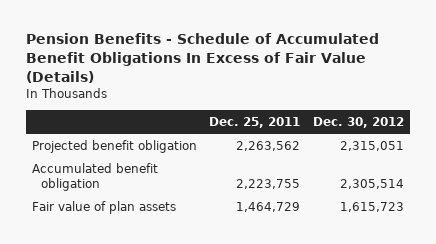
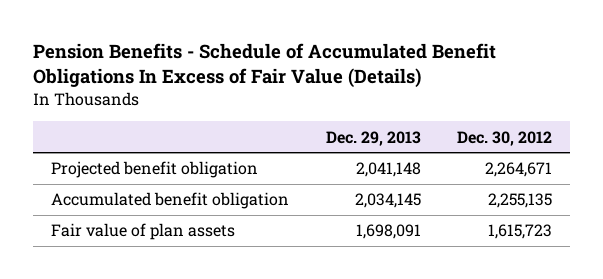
[209,117,301,129] Dec. 25, 2011 -> none
none -> [325,130,421,146] Dec. 29, 2013
[339,140,404,151] 2,315,051 -> [485,162,553,178] 2,264,671
[339,178,404,189] 2,305,514 -> [488,193,553,209] 2,255,135

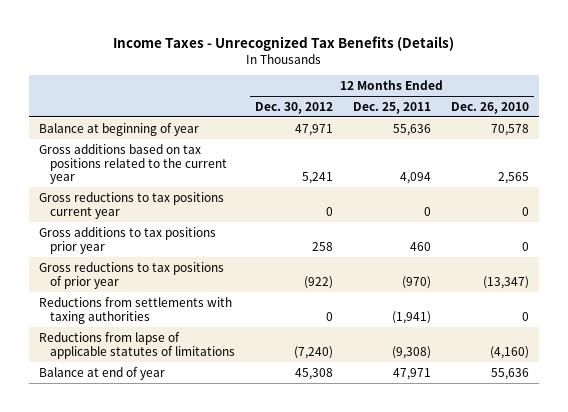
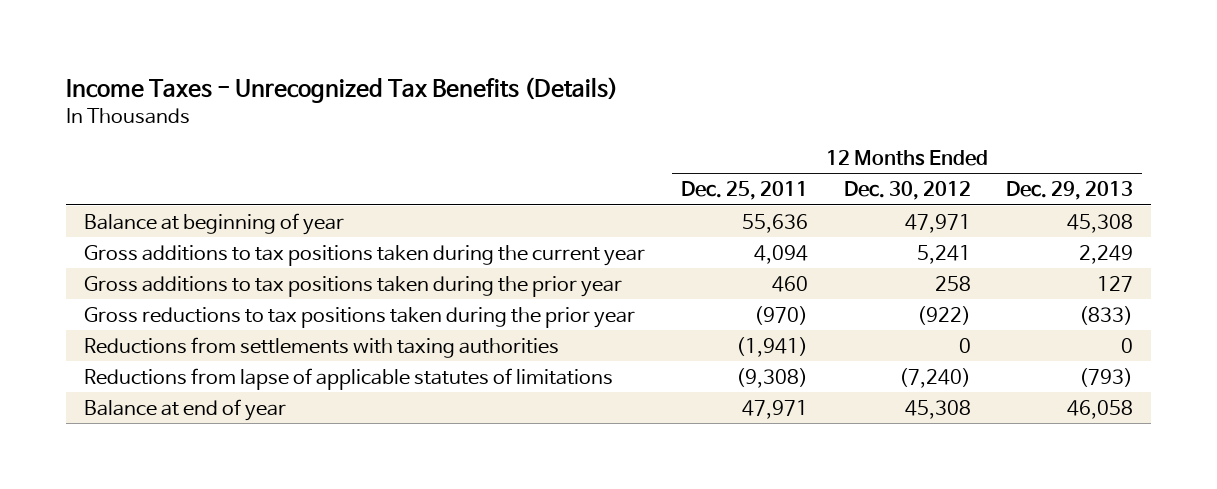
[450,101,529,114] Dec. 26, 2010 -> none
none -> [1006,181,1134,201] Dec. 29, 2013
[39,191,225,219] Gross reductions to tax positions current year -> none
[39,143,227,185] Gross additions based on tax positions related to the current year -> [83,244,645,266] Gross additions to tax positions taken during the current year
[39,226,217,254] Gross additions to tax positions prior year -> [83,275,622,297] Gross additions to tax positions taken during the prior year
[39,261,225,289] Gross reductions to tax positions of prior year -> [83,306,635,328] Gross reductions to tax positions taken during the prior year

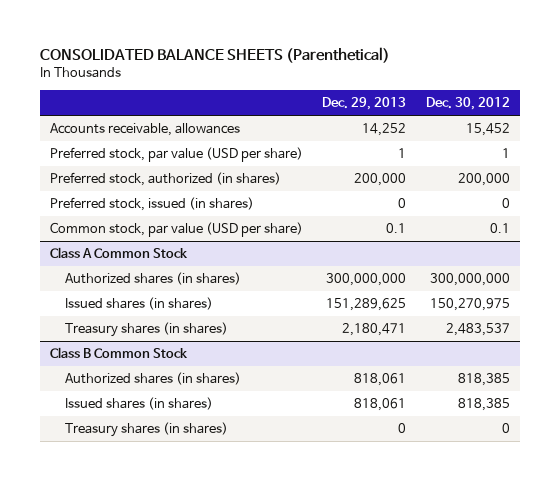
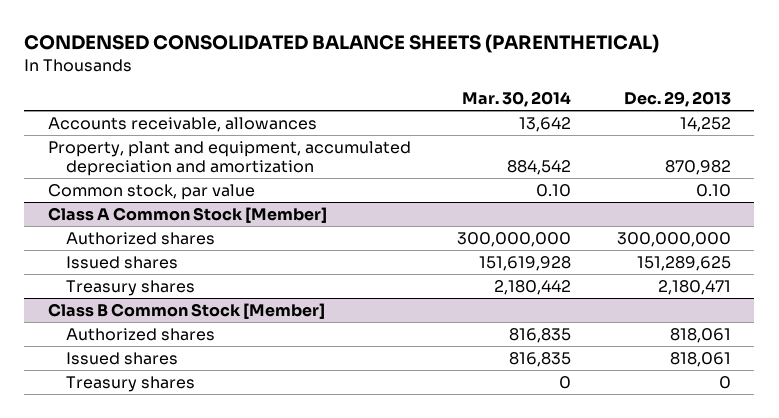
[39,46,390,63] CONSOLIDATED BALANCE SHEETS (Parenthetical) -> [24,34,660,54] CONDENSED CONSOLIDATED BALANCE SHEETS (PARENTHETICAL)
[425,96,510,110] Dec. 30, 2012 -> none
none -> [461,91,571,108] Mar. 30, 2014
[49,147,303,163] Preferred stock, par value (USD per share) -> none
[49,172,281,187] Preferred stock, authorized (in shares) -> none
[49,197,254,212] Preferred stock, issued (in shares) -> none
none -> [47,140,411,176] Property, plant and equipment, accumulated depreciation and amortization
[49,222,303,238] Common stock, par value (USD per share) -> [47,183,255,200] Common stock, par value
[386,223,407,234] 0.1 -> [696,183,732,197] 0.10
[49,247,188,259] Class A Common Stock -> [47,206,327,223] Class A Common Stock [Member]
[64,272,241,286] Authorized shares (in shares) -> [66,231,216,245] Authorized shares
[64,297,213,311] Issued shares (in shares) -> [66,255,179,269] Issued shares
[64,322,228,338] Treasury shares (in shares) -> [66,279,196,296] Treasury shares
[49,347,188,359] Class B Common Stock -> [47,302,325,319] Class B Common Stock [Member]
[64,372,241,386] Authorized shares (in shares) -> [66,327,216,341] Authorized shares
[64,397,213,411] Issued shares (in shares) -> [66,351,179,365] Issued shares
[64,422,228,438] Treasury shares (in shares) -> [66,375,196,392] Treasury shares

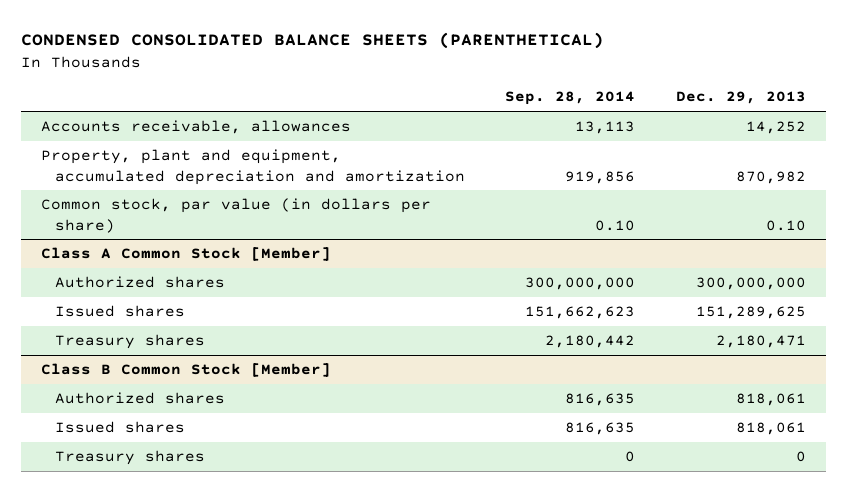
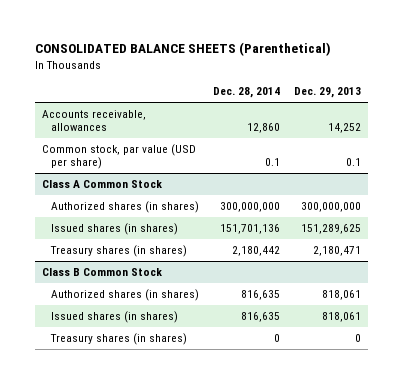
[20,32,604,50] CONDENSED CONSOLIDATED BALANCE SHEETS (PARENTHETICAL) -> [35,42,332,57] CONSOLIDATED BALANCE SHEETS (Parenthetical)
[505,91,636,106] Sep. 28, 2014 -> none
none -> [212,87,280,99] Dec. 28, 2014
[40,149,465,185] Property, plant and equipment, accumulated depreciation and amortization -> none
[40,198,431,233] Common stock, par value (in dollars per share) -> [42,144,197,170] Common stock, par value (USD per share)
[765,219,806,231] 0.10 -> [346,158,362,167] 0.1
[40,247,331,262] Class A Common Stock [Member] -> [42,180,163,189] Class A Common Stock
[54,276,225,289] Authorized shares -> [50,201,199,214] Authorized shares (in shares)
[54,305,185,318] Issued shares -> [50,223,178,236] Issued shares (in shares)
[54,334,205,350] Treasury shares -> [49,245,187,258] Treasury shares (in shares)
[40,363,331,378] Class B Common Stock [Member] -> [42,268,163,277] Class B Common Stock
[54,392,225,405] Authorized shares -> [50,289,199,302] Authorized shares (in shares)
[54,421,185,434] Issued shares -> [50,311,178,324] Issued shares (in shares)
[54,450,205,466] Treasury shares -> [49,333,187,346] Treasury shares (in shares)

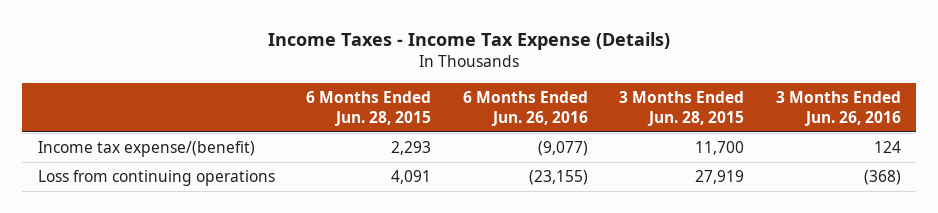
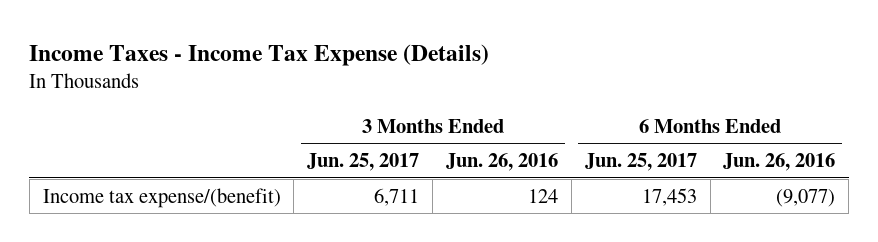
[306,91,432,126] 6 Months Ended Jun. 28, 2015 -> none
[619,91,745,126] 3 Months Ended Jun. 28, 2015 -> none
none -> [307,153,420,172] Jun. 25, 2017
none -> [584,153,697,172] Jun. 25, 2017
[37,170,275,187] Loss from continuing operations -> none

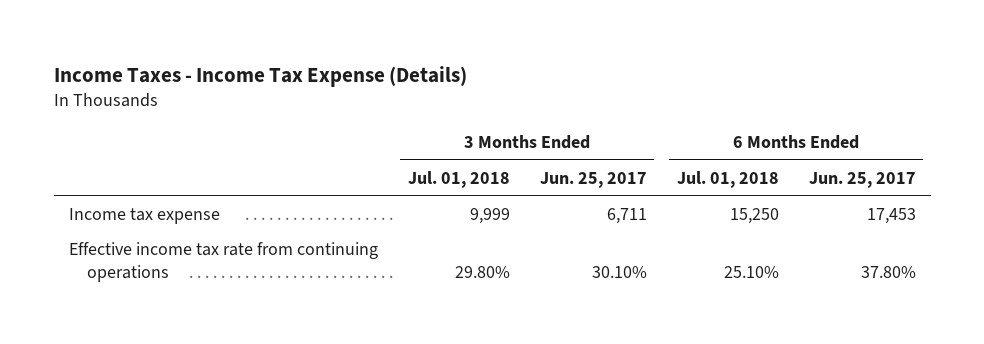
[446,153,559,172] Jun. 26, 2016 -> none
[723,153,836,172] Jun. 26, 2016 -> none
none -> [407,170,510,188] Jul. 01, 2018
none -> [676,170,779,188] Jul. 01, 2018
[42,187,281,208] Income tax expense/(benefit) -> [68,207,220,224] Income tax expense
none -> [68,241,378,283] Effective income tax rate from continuing operations

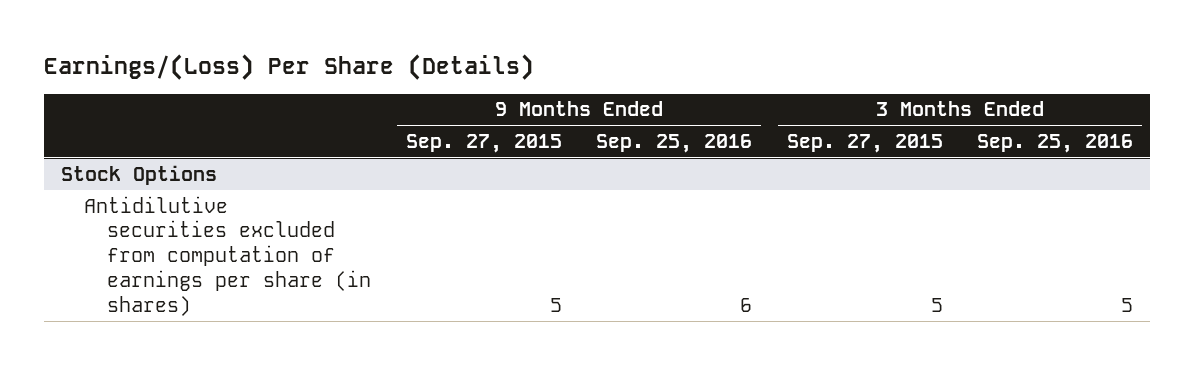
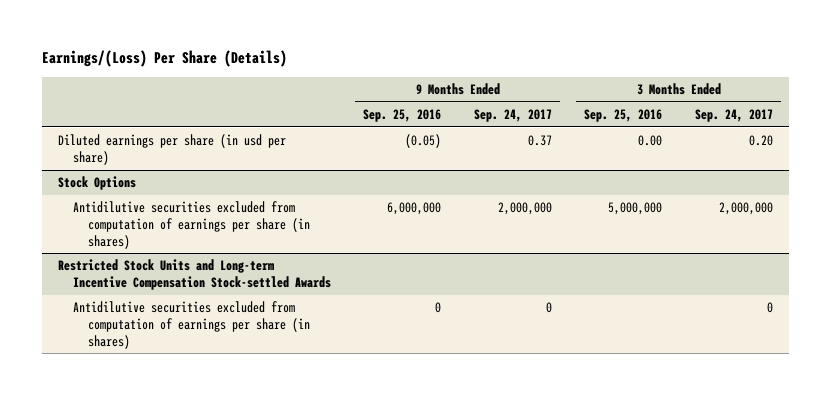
[405,133,562,153] Sep. 27, 2015 -> none
[786,133,943,153] Sep. 27, 2015 -> none
none -> [473,108,552,122] Sep. 24, 2017
none -> [694,108,773,122] Sep. 24, 2017
none -> [58,134,287,165] Diluted earnings per share (in usd per share)
[740,297,753,312] 6 -> [387,202,442,216] 6,000,000
[1120,297,1133,312] 5 -> [608,202,663,216] 5,000,000
none -> [58,259,331,290] Restricted Stock Units and Long-term Incentive Compensation Stock-settled Awards
none -> [72,301,310,349] Antidilutive securities excluded from computation of earnings per share (in shares)

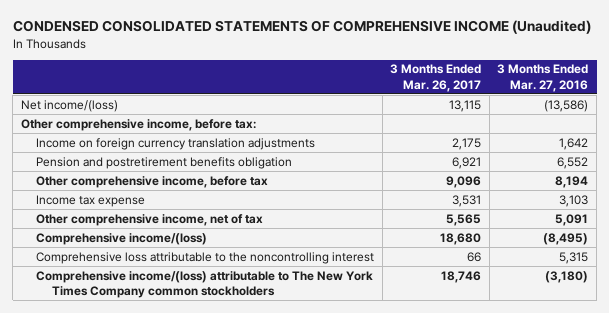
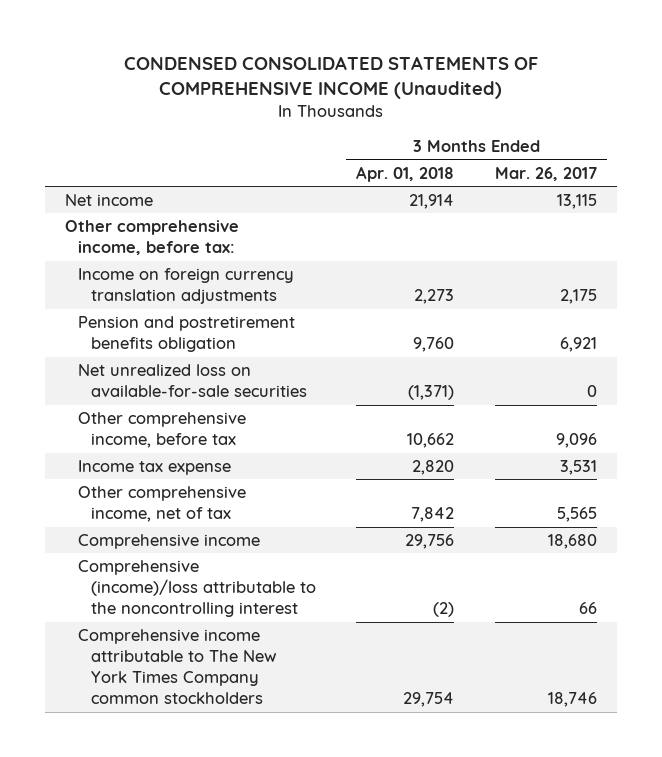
[497,64,589,92] 3 Months Ended Mar. 27, 2016 -> none
none -> [356,165,455,182] Apr. 01, 2018
[20,99,118,112] Net income/(loss) -> [64,194,153,207] Net income
none -> [77,364,307,398] Net unrealized loss on available-for-sale securities
[36,232,208,245] Comprehensive income/(loss) -> [77,534,260,550] Comprehensive income
[36,251,375,264] Comprehensive loss attributable to the noncontrolling interest -> [77,560,316,618] Comprehensive (income)/loss attributable to the noncontrolling interest
[36,270,374,299] Comprehensive income/(loss) attributable to The New York Times Company common stockholders -> [77,629,277,705] Comprehensive income attributable to The New York Times Company common stockholders

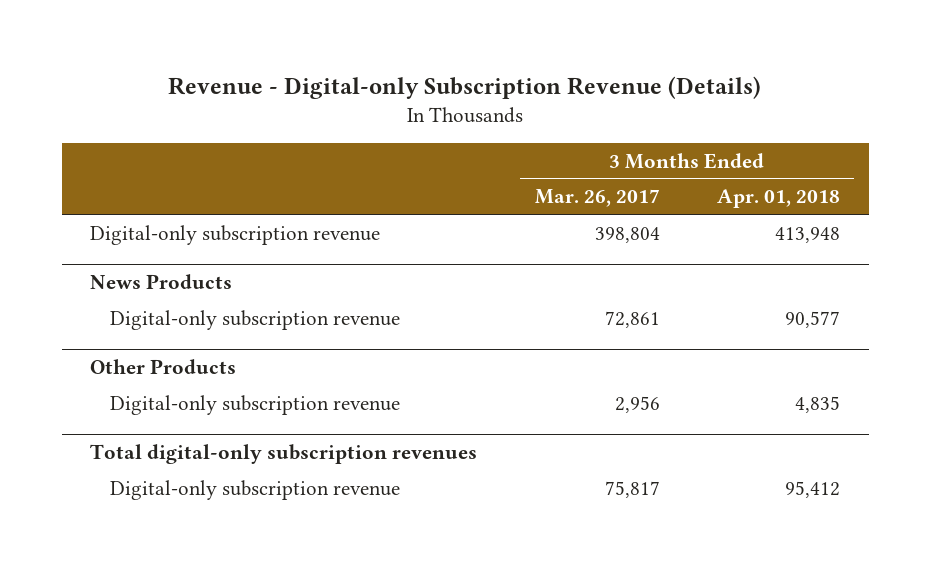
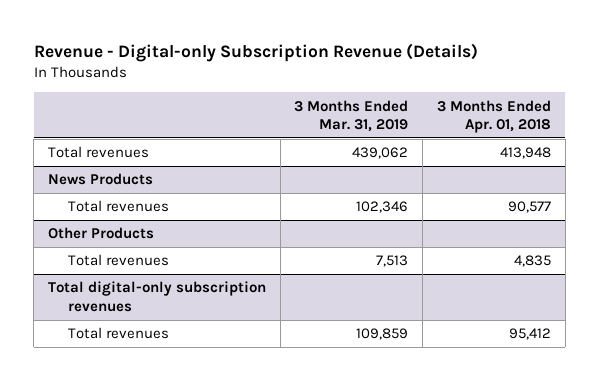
[534,189,660,208] Mar. 26, 2017 -> none
none -> [294,99,409,133] 3 Months Ended Mar. 31, 2019
[90,224,381,245] Digital-only subscription revenue -> [47,146,149,159] Total revenues
[109,309,400,330] Digital-only subscription revenue -> [67,200,169,213] Total revenues
[109,394,400,415] Digital-only subscription revenue -> [67,254,169,267] Total revenues
[109,479,400,500] Digital-only subscription revenue -> [67,327,169,340] Total revenues

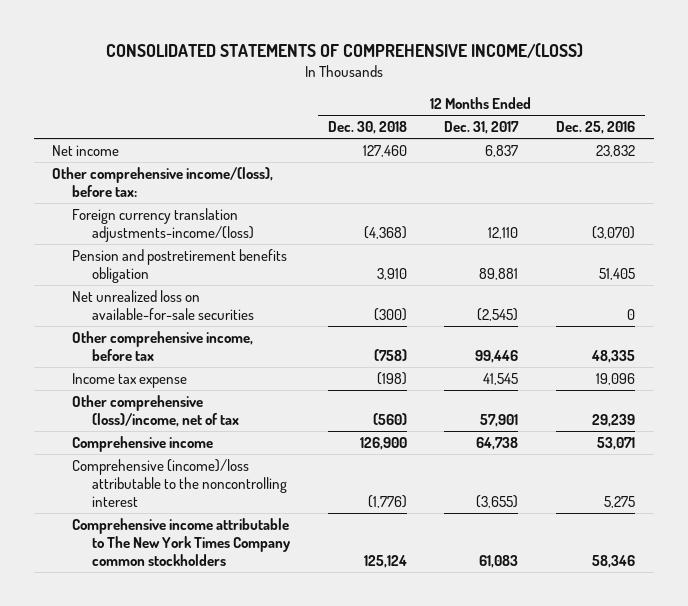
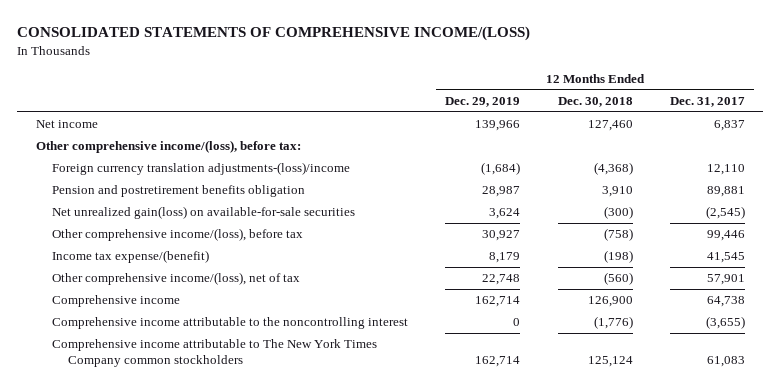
[556,121,636,135] Dec. 25, 2016 -> none
none -> [445,96,521,107] Dec. 29, 2019
[72,208,255,242] Foreign currency translation adjustments-income/(loss) -> [52,162,351,176] Foreign currency translation adjustments-(loss)/income
[72,290,255,320] Net unrealized loss on available-for-sale securities -> [52,206,356,220] Net unrealized gain(loss) on available-for-sale securities
[72,331,254,361] Other comprehensive income, before tax -> [52,228,304,242] Other comprehensive income/(loss), before tax
[72,373,188,389] Income tax expense -> [52,250,210,264] Income tax expense/(benefit)
[72,395,240,427] Other comprehensive (loss)/income, net of tax -> [52,272,301,286] Other comprehensive income/(loss), net of tax
[72,459,288,507] Comprehensive (income)/loss attributable to the noncontrolling interest -> [52,317,409,330] Comprehensive income attributable to the noncontrolling interest

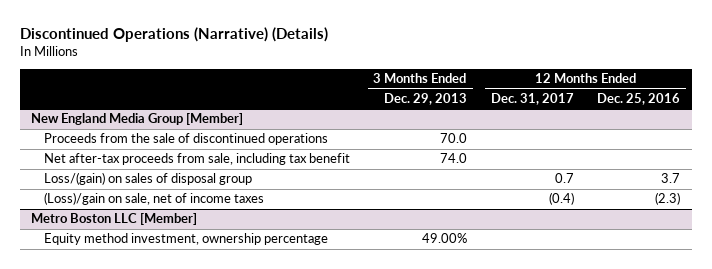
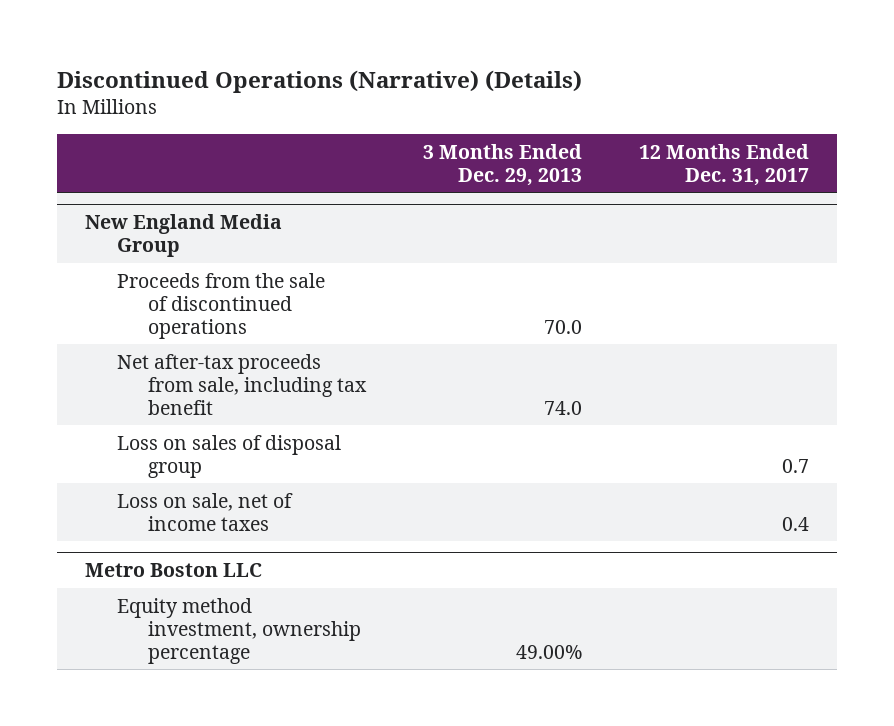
[597,92,681,105] Dec. 25, 2016 -> none
[31,113,244,126] New England Media Group [Member] -> [85,214,283,258] New England Media Group
[44,172,253,186] Loss/(gain) on sales of disposal group -> [116,434,341,478] Loss on sales of disposal group
[44,192,265,206] (Loss)/gain on sale, net of income taxes -> [116,492,293,531] Loss on sale, net of income taxes
[548,192,574,206] (0.4) -> [781,516,809,531] 0.4
[31,213,198,226] Metro Boston LLC [Member] -> [85,563,263,578] Metro Boston LLC

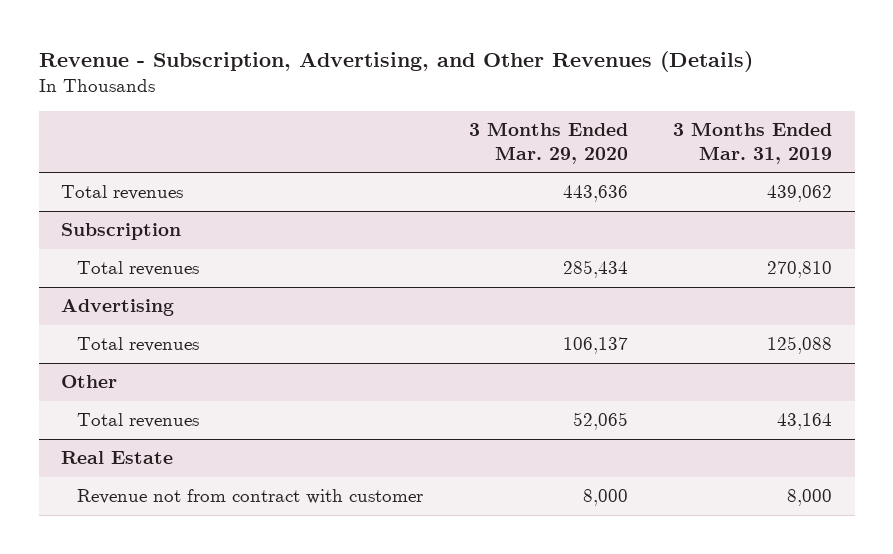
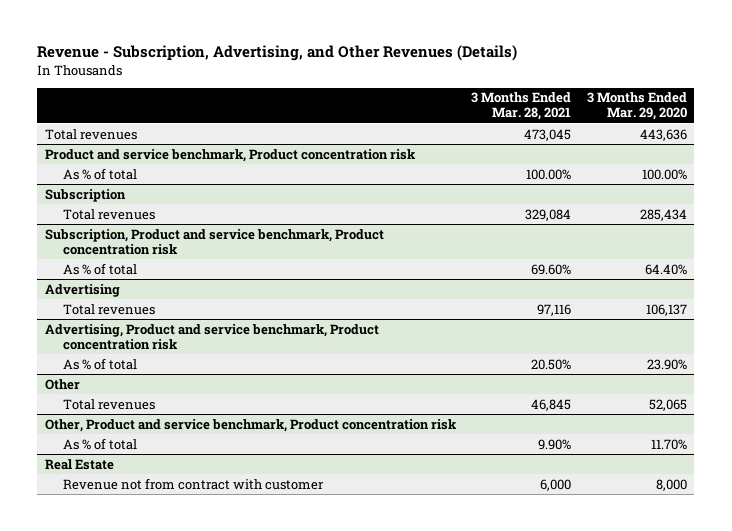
[672,121,832,164] 3 Months Ended Mar. 31, 2019 -> none
none -> [471,92,572,121] 3 Months Ended Mar. 28, 2021
none -> [44,148,416,162] Product and service benchmark, Product concentration risk
none -> [63,167,138,180] As % of total
none -> [44,228,384,255] Subscription, Product and service benchmark, Product concentration risk
none -> [63,262,138,275] As % of total
none -> [44,323,379,350] Advertising, Product and service benchmark, Product concentration risk
none -> [63,357,138,370] As % of total
none -> [44,418,457,432] Other, Product and service benchmark, Product concentration risk
none -> [63,437,138,450] As % of total

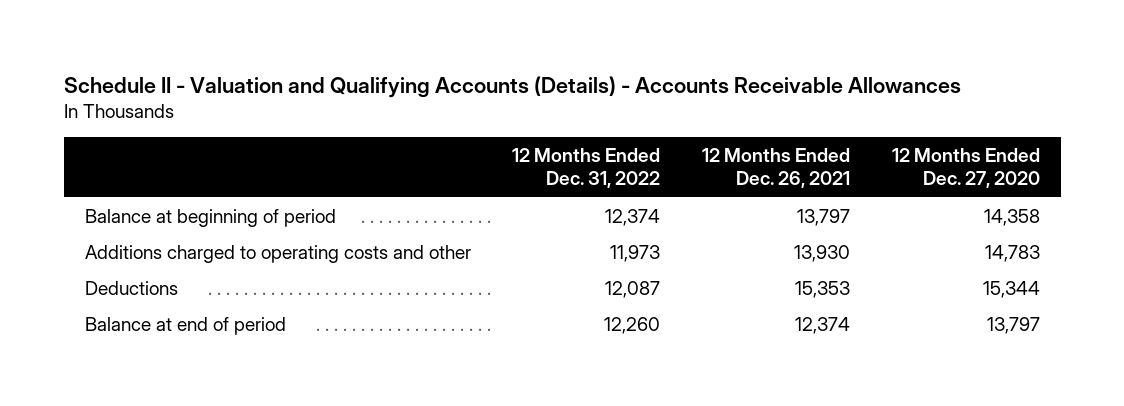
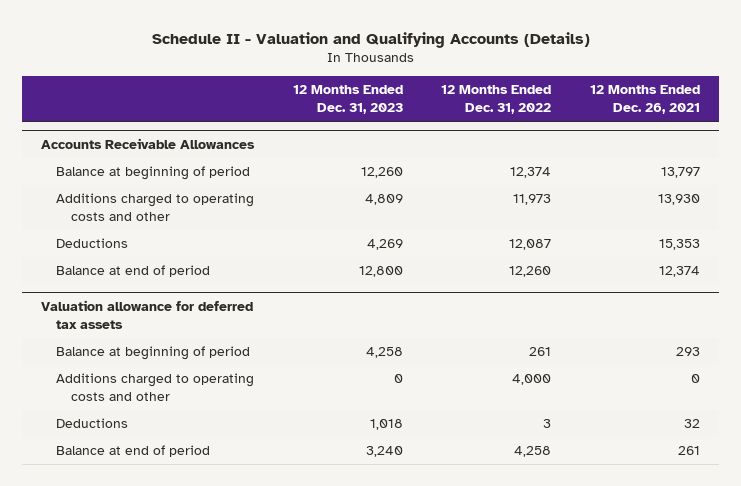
[63,75,961,98] Schedule II - Valuation and Qualifying Accounts (Details) - Accounts Receivable Allowances -> [151,31,590,48] Schedule II - Valuation and Qualifying Accounts (Details)
[891,148,1040,189] 12 Months Ended Dec. 27, 2020 -> none
none -> [292,85,403,114] 12 Months Ended Dec. 31, 2023
none -> [41,138,256,150] Accounts Receivable Allowances
none -> [41,300,254,329] Valuation allowance for deferred tax assets
none -> [55,346,250,361] Balance at beginning of period
none -> [55,373,254,402] Additions charged to operating costs and other
none -> [55,418,128,429] Deductions
none -> [55,445,210,458] Balance at end of period

